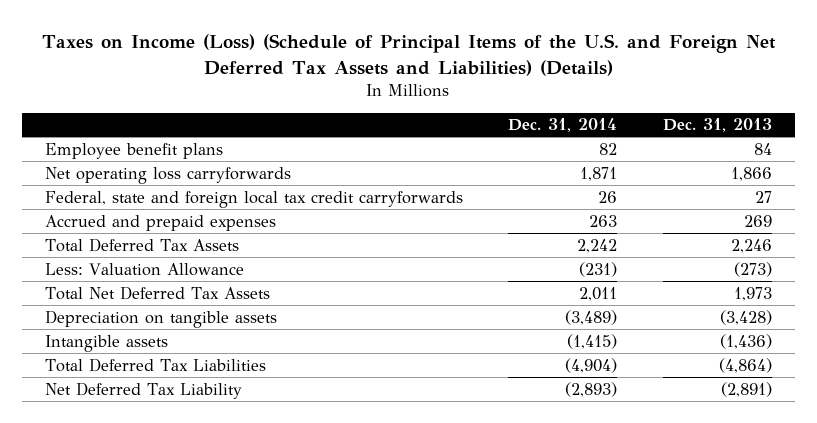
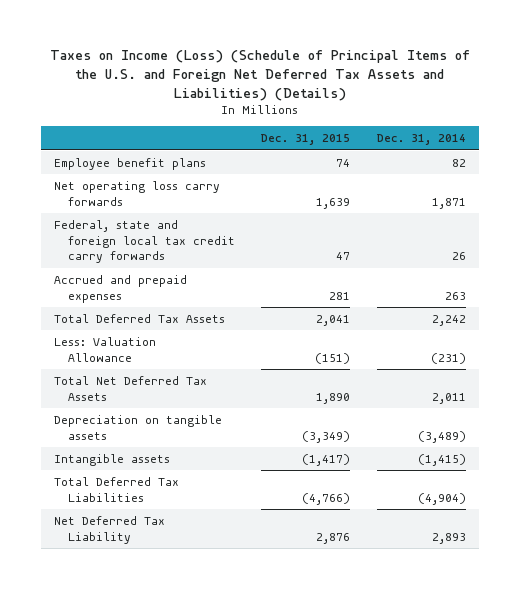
[663,118,773,133] Dec. 31, 2013 -> none
none -> [261,134,351,146] Dec. 31, 2015
[44,166,291,184] Net operating loss carryforwards -> [54,180,221,206] Net operating loss carry forwards
[44,190,463,208] Federal, state and foreign local tax credit carryforwards -> [54,219,236,264] Federal, state and foreign local tax credit carry forwards
[565,381,618,397] (2,893) -> [431,532,466,544] 2,893

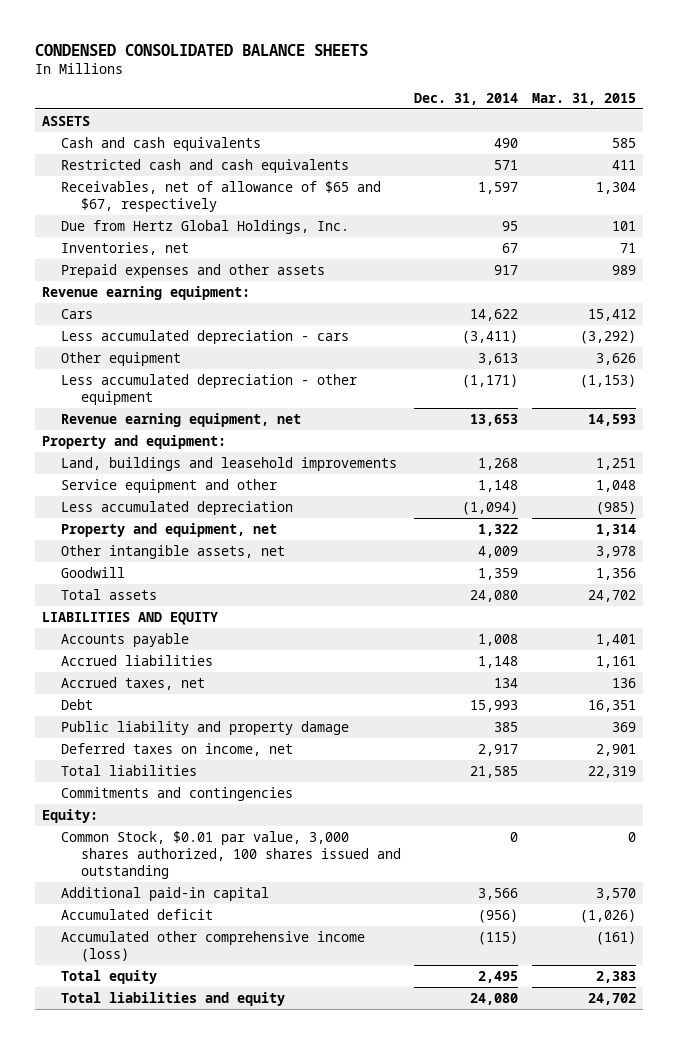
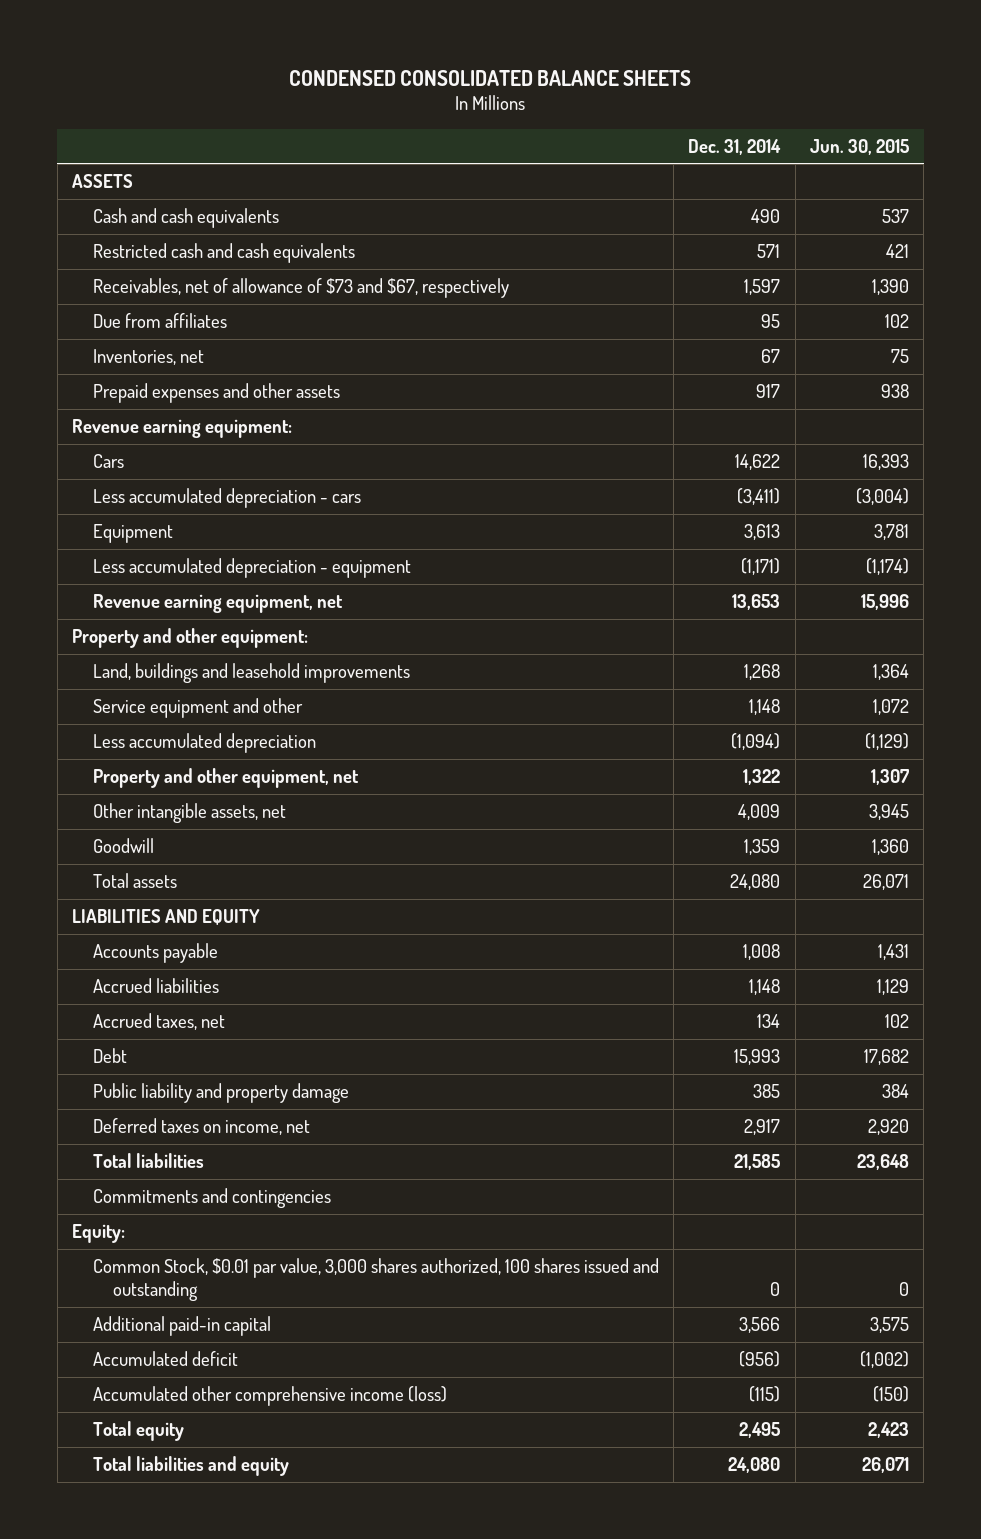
[532,92,637,105] Mar. 31, 2015 -> none
none -> [809,138,909,155] Jun. 30, 2015
[61,180,382,213] Receivables, net of allowance of $65 and $67, respectively -> [92,278,509,299] Receivables, net of allowance of $73 and $67, respectively
[61,219,350,234] Due from Hertz Global Holdings, Inc. -> [92,313,227,329] Due from affiliates
[61,351,182,366] Other equipment -> [92,524,173,544] Equipment
[61,373,358,406] Less accumulated depreciation - other equipment -> [92,558,411,579] Less accumulated depreciation - equipment
[41,434,226,449] Property and equipment: -> [71,628,308,649] Property and other equipment:
[61,522,278,537] Property and equipment, net -> [92,768,359,789] Property and other equipment, net

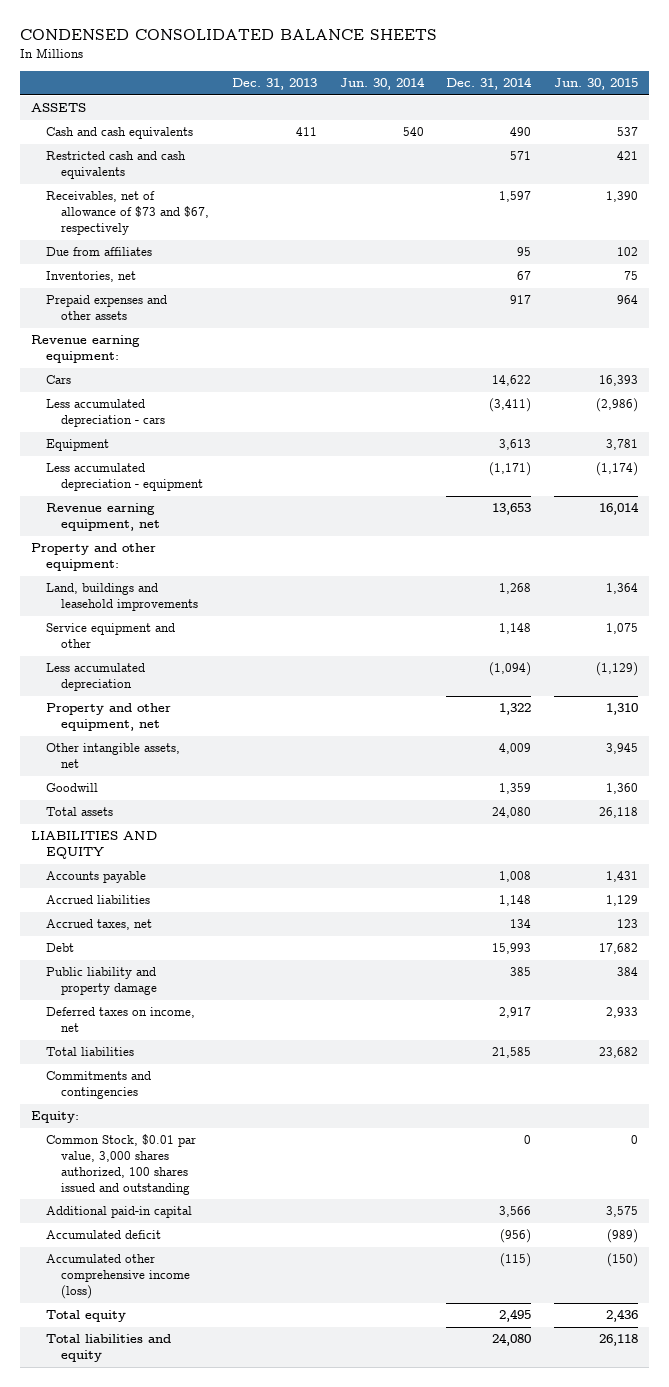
none -> [232,78,318,91] Dec. 31, 2013
none -> [339,77,425,91] Jun. 30, 2014
[880,384,909,399] 938 -> [616,295,638,305] 964
[855,488,909,506] (3,004) -> [595,398,638,413] (2,986)
[860,594,909,611] 15,996 -> [598,502,639,516] 16,014
[872,699,909,716] 1,072 -> [605,623,638,635] 1,075
[870,769,909,786] 1,307 -> [605,703,638,716] 1,310
[862,874,909,891] 26,071 -> [598,807,638,819] 26,118
[884,1014,909,1029] 102 -> [616,919,638,929] 123
[867,1119,909,1136] 2,920 -> [605,1007,638,1019] 2,933
[856,1154,909,1171] 23,648 -> [598,1047,638,1059] 23,682
[859,1351,909,1369] (1,002) -> [606,1229,638,1244] (989)
[867,1422,909,1439] 2,423 -> [605,1309,638,1323] 2,436
[861,1457,909,1474] 26,071 -> [598,1334,638,1347] 26,118

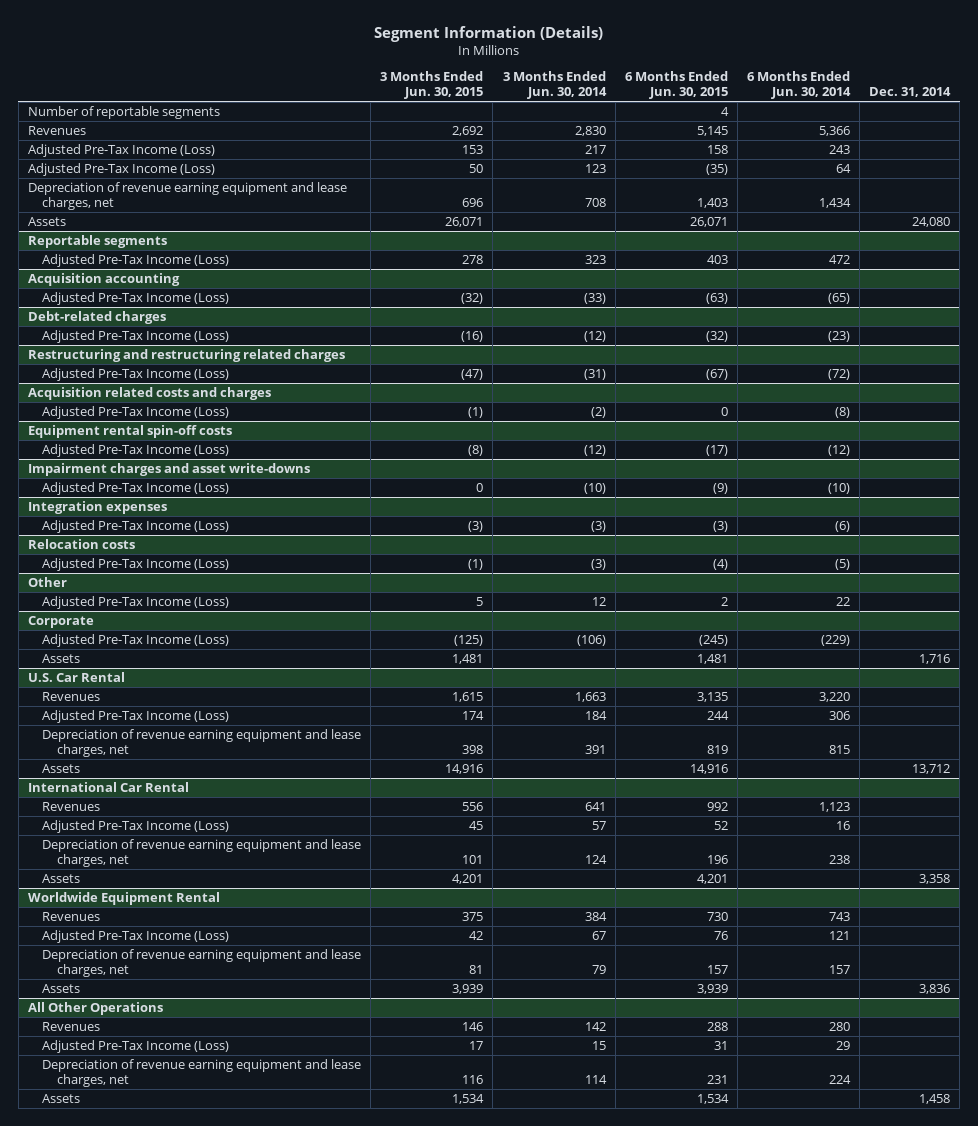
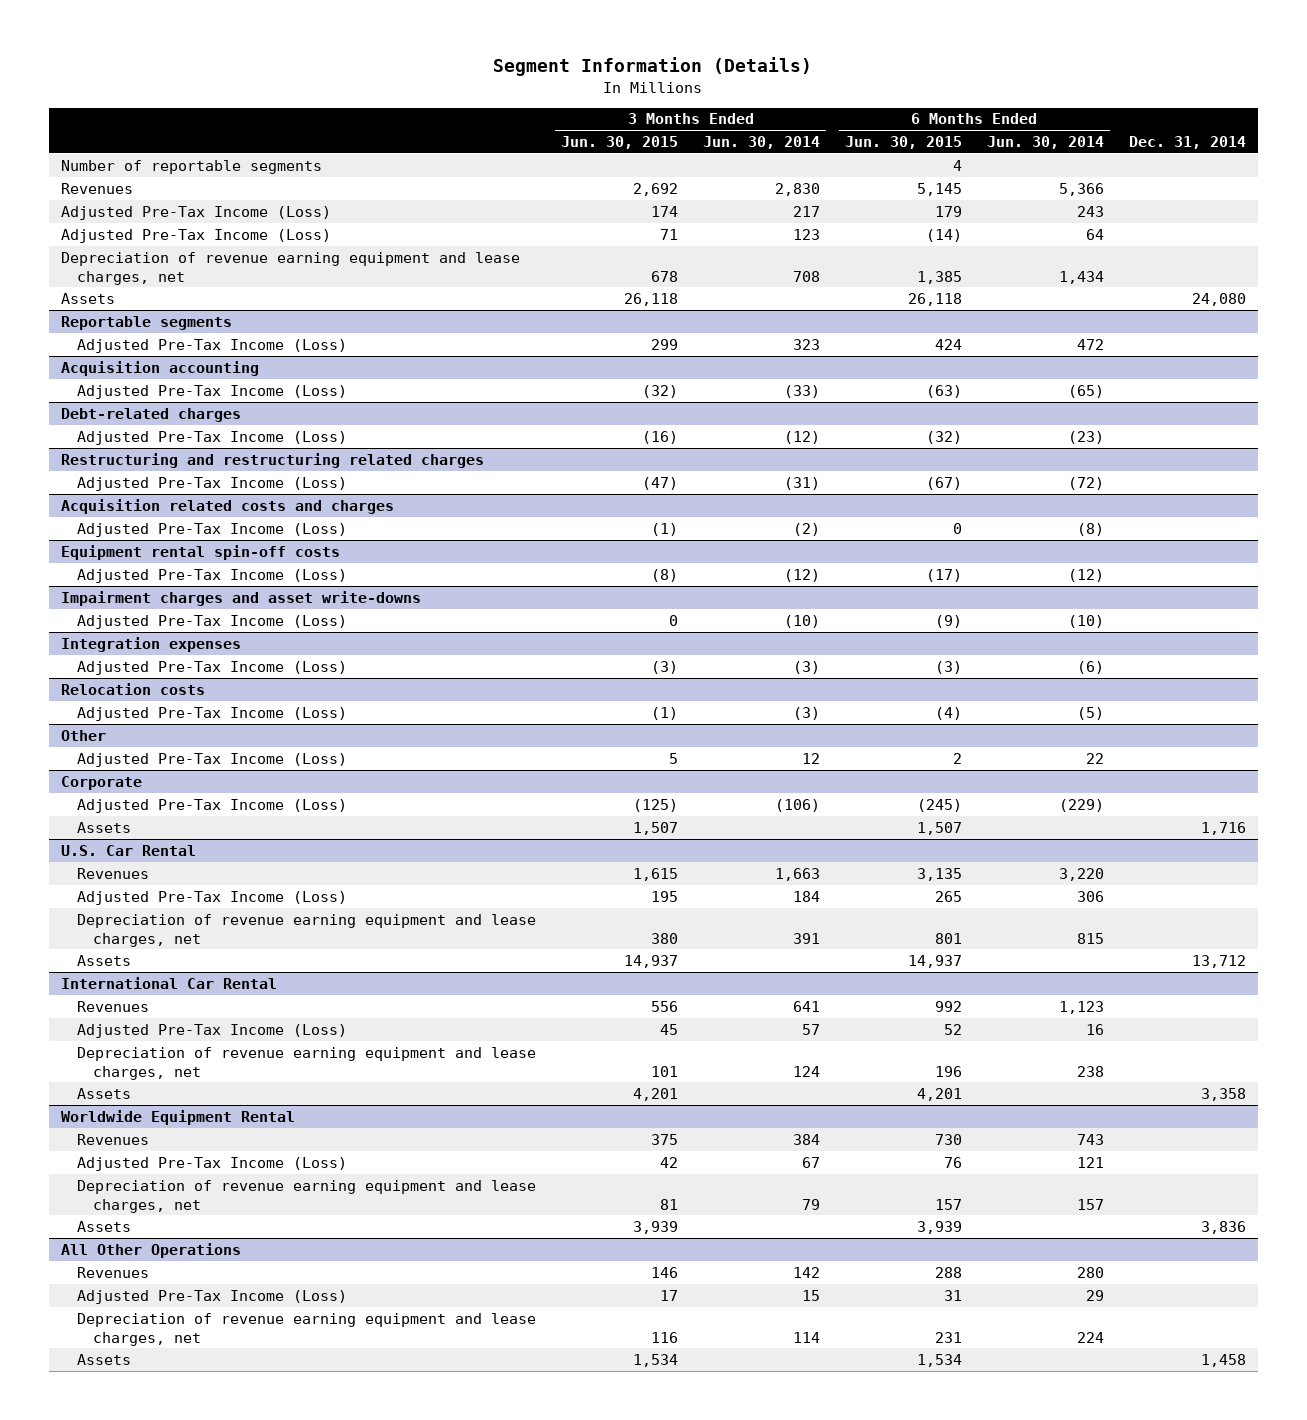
[462,144,484,154] 153 -> [651,205,679,217] 174
[706,144,728,154] 158 -> [934,205,962,217] 179
[469,163,484,173] 50 -> [660,228,679,240] 71
[705,163,728,175] (35) -> [925,228,962,242] (14)
[462,197,484,207] 696 -> [651,270,679,282] 678
[696,197,728,208] 1,403 -> [916,270,962,284] 1,385
[445,216,484,227] 26,071 -> [624,292,679,306] 26,118
[689,216,728,227] 26,071 -> [907,292,962,306] 26,118
[462,254,484,264] 278 -> [651,338,679,350] 299
[706,254,728,264] 403 -> [934,338,962,350] 424
[452,653,484,664] 1,481 -> [633,821,679,835] 1,507
[696,653,728,664] 1,481 -> [916,821,962,835] 1,507
[462,710,485,720] 174 -> [651,890,679,902] 195
[706,710,729,720] 244 -> [934,890,962,902] 265
[462,744,484,754] 398 -> [651,932,679,944] 380
[706,744,728,754] 819 -> [934,932,962,944] 801
[445,763,484,774] 14,916 -> [624,954,679,968] 14,937
[689,763,728,774] 14,916 -> [907,954,962,968] 14,937

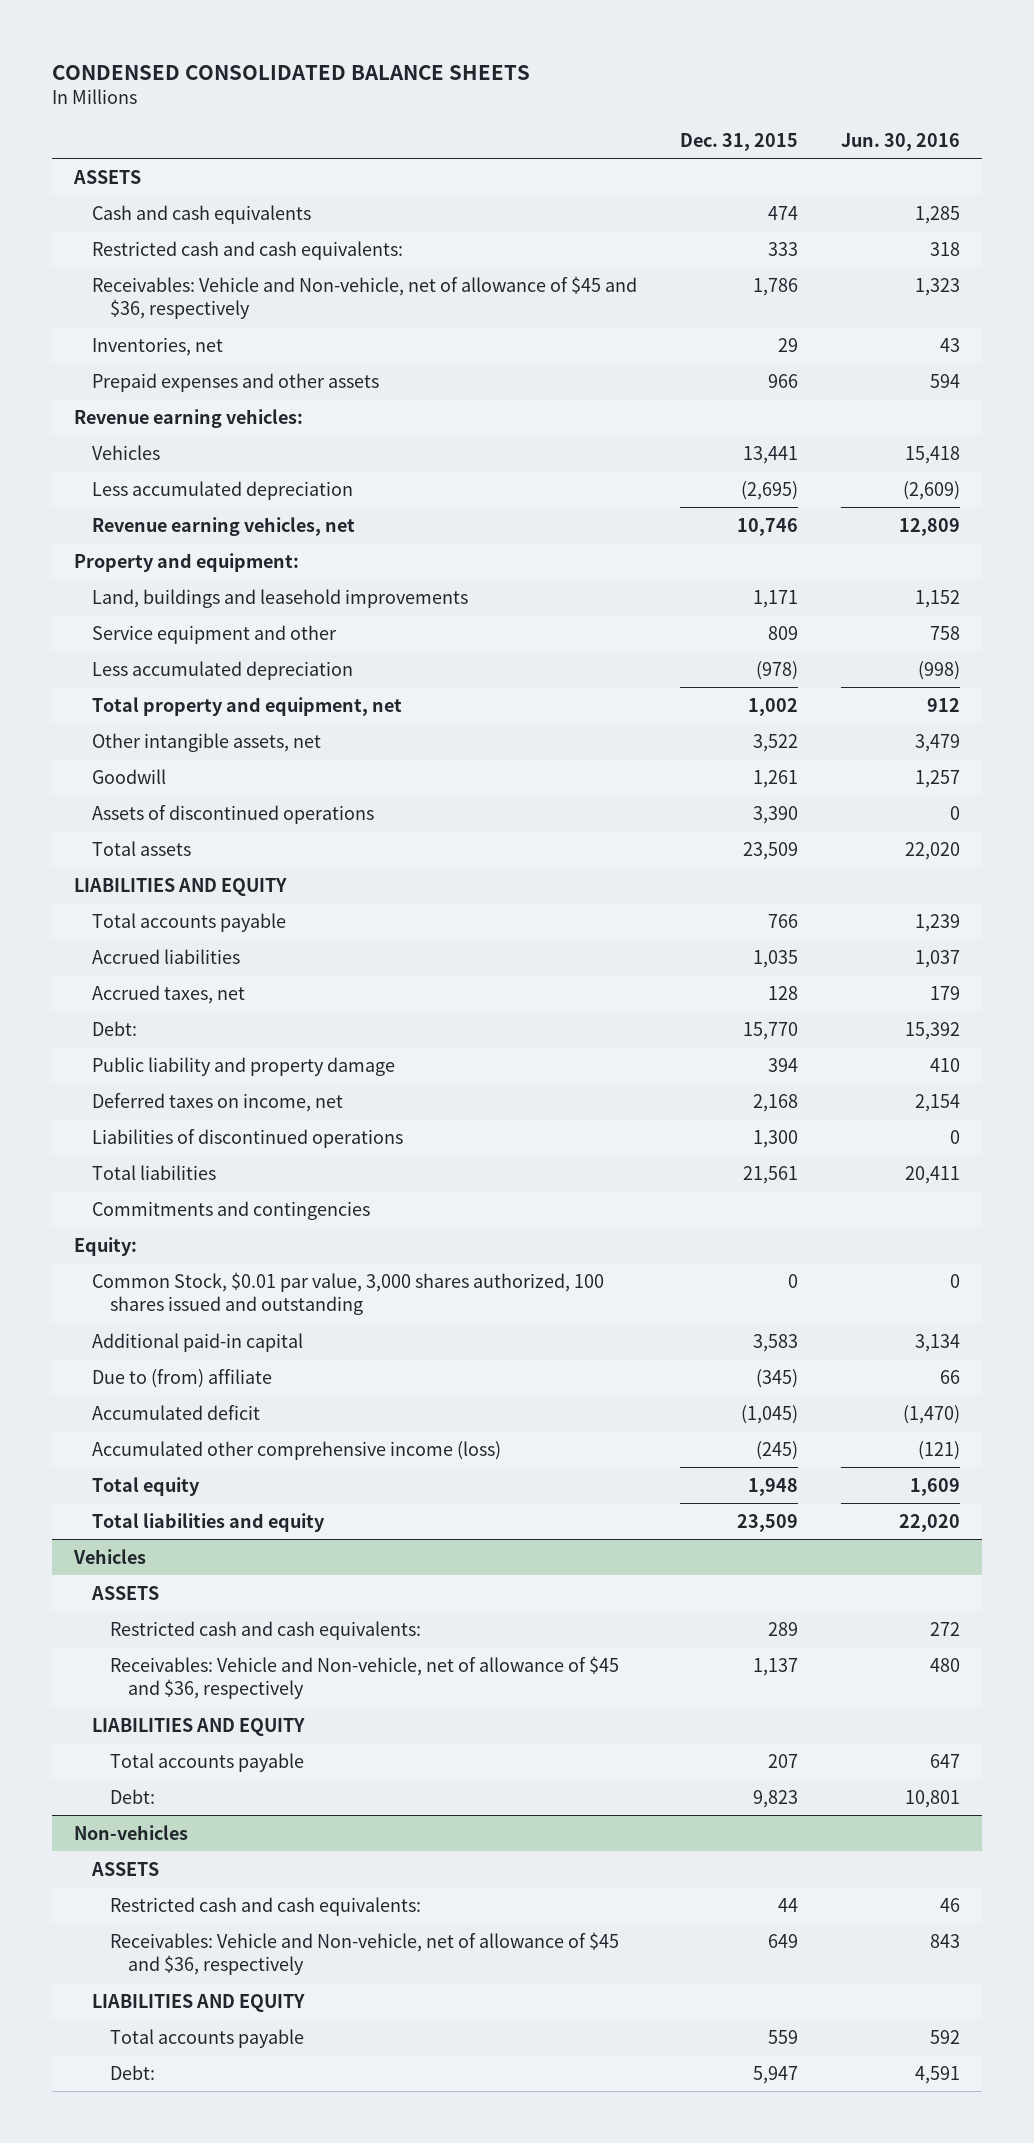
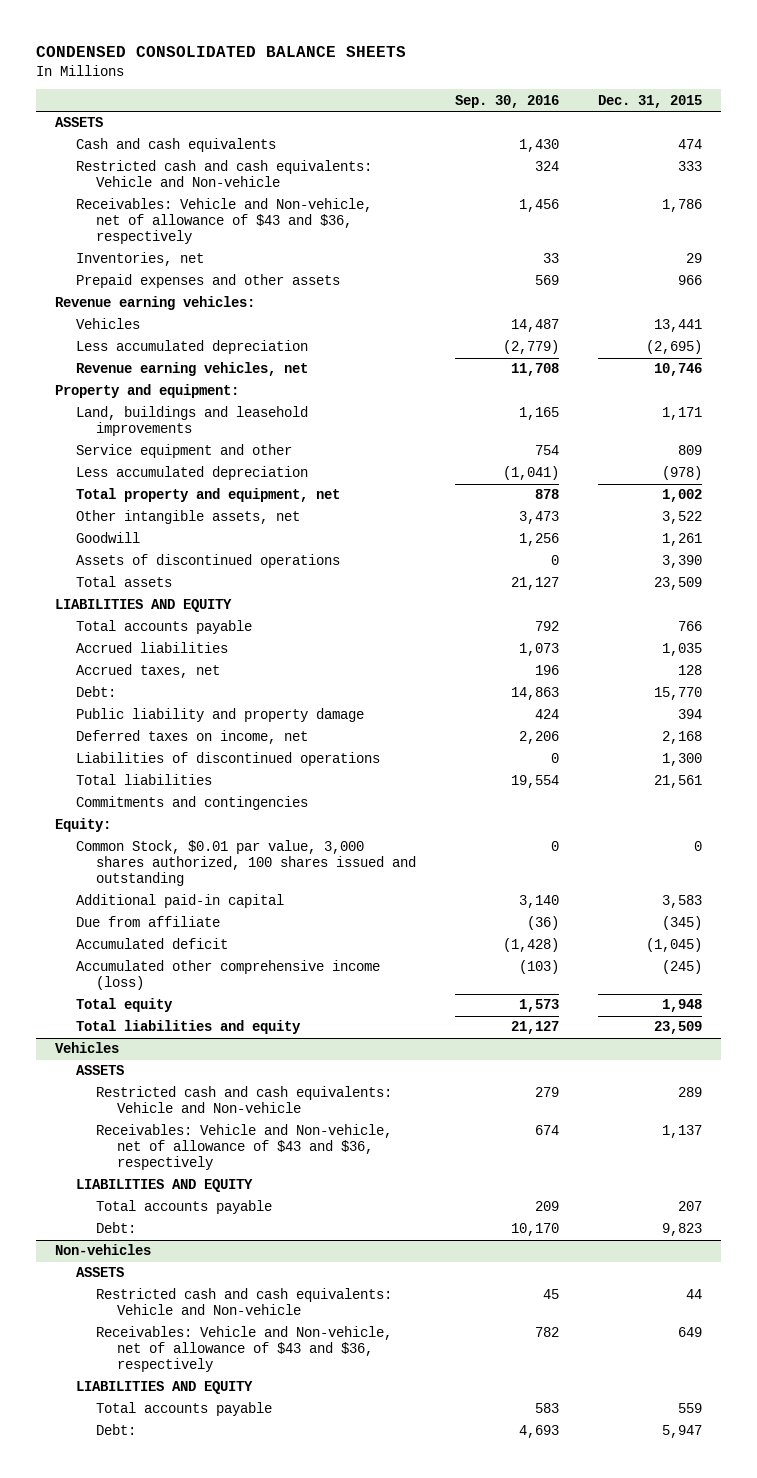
[841,132,961,151] Jun. 30, 2016 -> none
none -> [454,94,559,108] Sep. 30, 2016
[91,240,403,260] Restricted cash and cash equivalents: -> [75,160,372,188] Restricted cash and cash equivalents: Vehicle and Non-vehicle
[91,275,637,319] Receivables: Vehicle and Non-vehicle, net of allowance of $45 and $36, respectively -> [75,198,372,245] Receivables: Vehicle and Non-vehicle, net of allowance of $43 and $36, respectively
[91,1368,272,1388] Due to (from) affiliate -> [75,916,220,928] Due from affiliate
[109,1620,421,1640] Restricted cash and cash equivalents: -> [96,1086,393,1114] Restricted cash and cash equivalents: Vehicle and Non-vehicle
[109,1655,619,1699] Receivables: Vehicle and Non-vehicle, net of allowance of $45 and $36, respectively -> [96,1124,393,1171] Receivables: Vehicle and Non-vehicle, net of allowance of $43 and $36, respectively
[109,1896,421,1916] Restricted cash and cash equivalents: -> [96,1288,393,1316] Restricted cash and cash equivalents: Vehicle and Non-vehicle
[109,1931,619,1975] Receivables: Vehicle and Non-vehicle, net of allowance of $45 and $36, respectively -> [96,1326,393,1373] Receivables: Vehicle and Non-vehicle, net of allowance of $43 and $36, respectively

